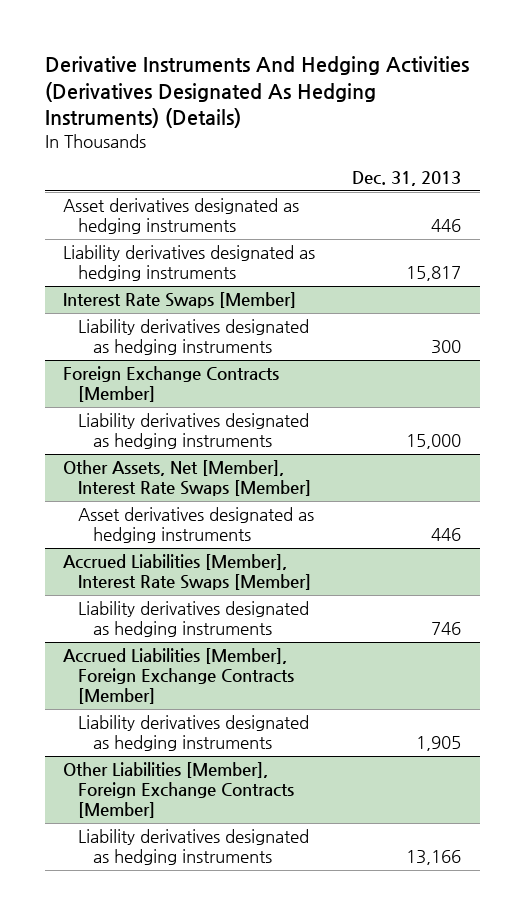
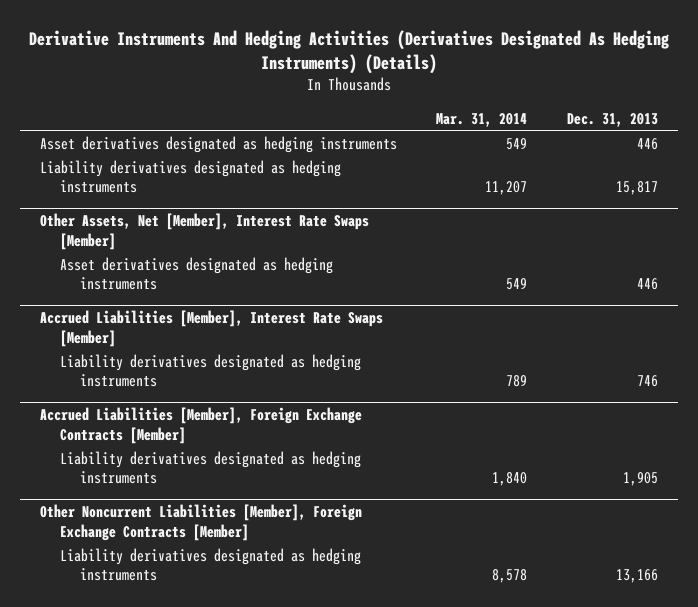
none -> [436,112,528,127] Mar. 31, 2014
[63,292,297,309] Interest Rate Swaps [Member] -> none
[78,319,310,356] Liability derivatives designated as hedging instruments -> none
[63,366,280,403] Foreign Exchange Contracts [Member] -> none
[78,413,310,450] Liability derivatives designated as hedging instruments -> none
[63,762,295,819] Other Liabilities [Member], Foreign Exchange Contracts [Member] -> [39,504,362,541] Other Noncurrent Liabilities [Member], Foreign Exchange Contracts [Member]

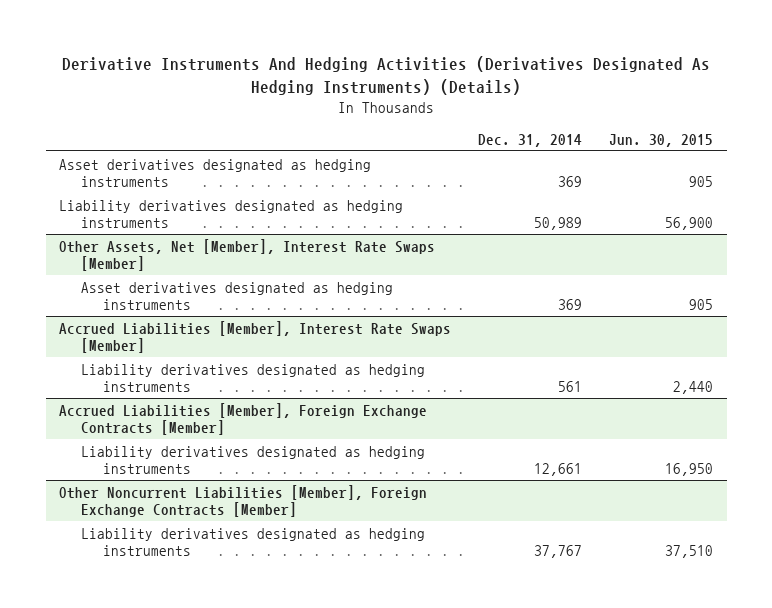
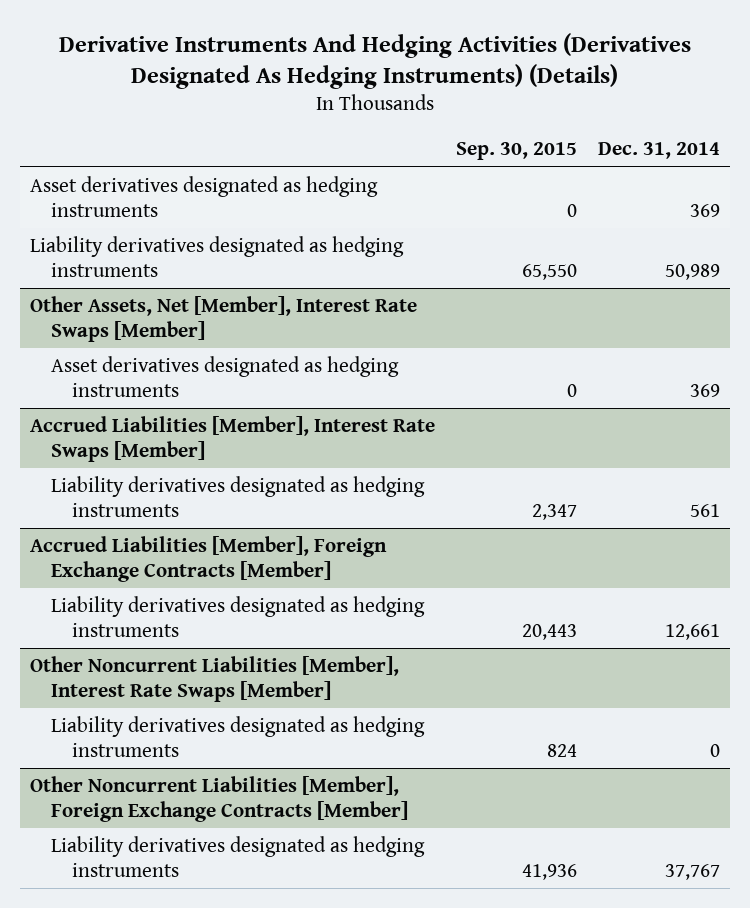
[609,133,714,147] Jun. 30, 2015 -> none
none -> [455,142,577,161] Sep. 30, 2015
none -> [30,656,400,702] Other Noncurrent Liabilities [Member], Interest Rate Swaps [Member]
none -> [51,716,426,757] Liability derivatives designated as hedging instruments

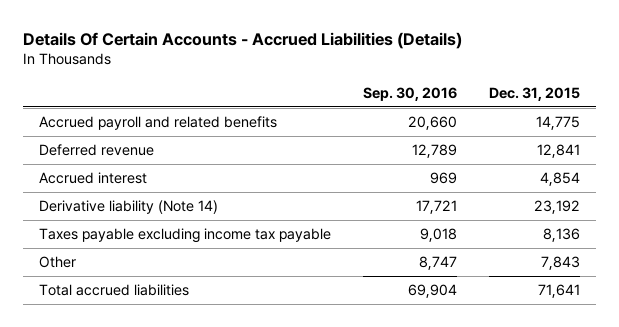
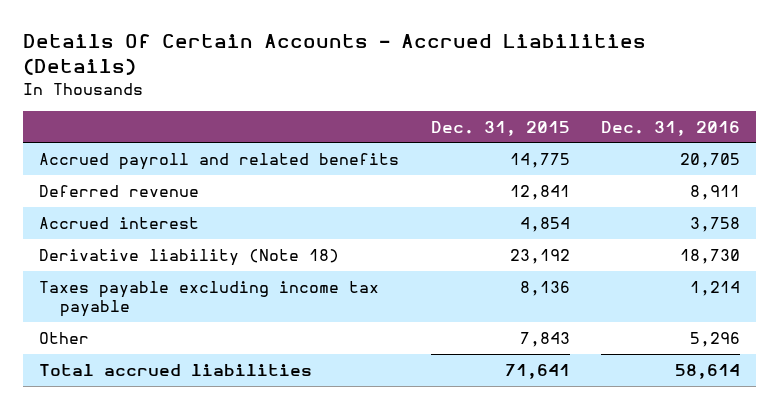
[362,86,457,101] Sep. 30, 2016 -> none
none -> [601,120,741,136] Dec. 31, 2016
[38,200,218,215] Derivative liability (Note 14) -> [39,248,340,266] Derivative liability (Note 18)

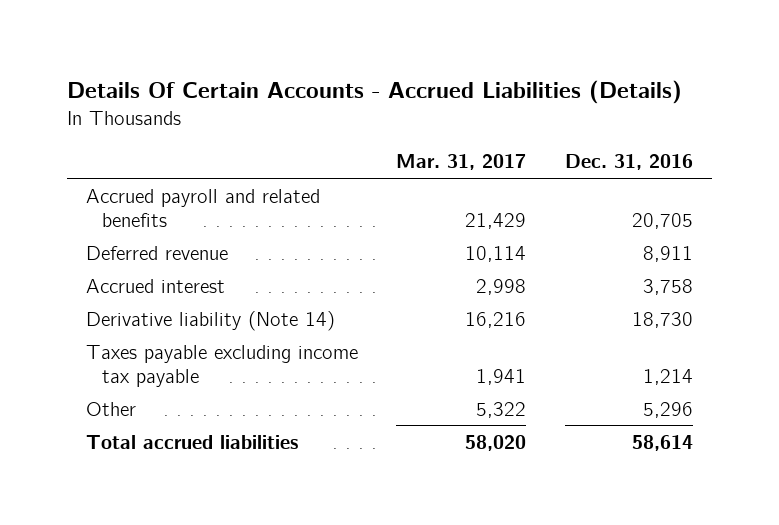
[430,120,570,136] Dec. 31, 2015 -> none
none -> [396,154,527,171] Mar. 31, 2017
[39,248,340,266] Derivative liability (Note 18) -> [85,310,335,331] Derivative liability (Note 14)

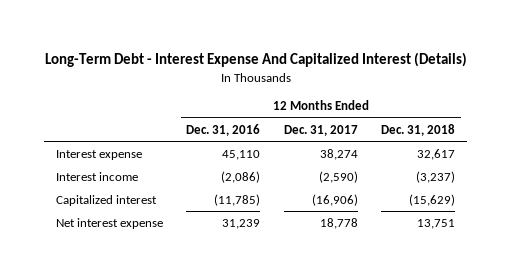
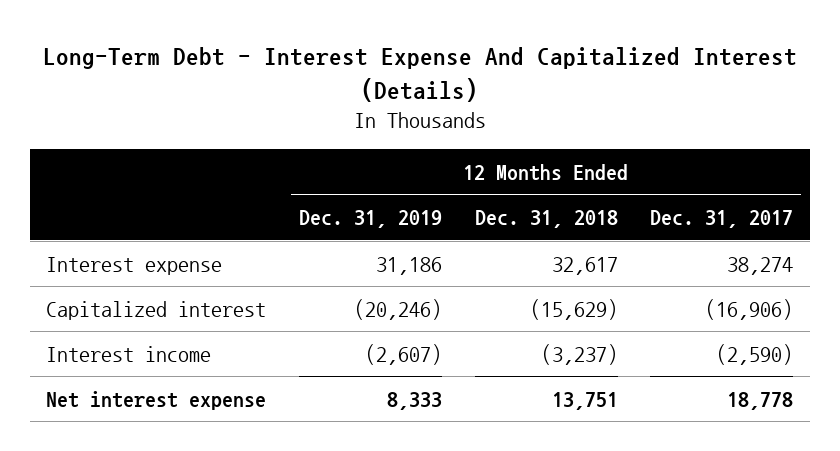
[186,123,261,136] Dec. 31, 2016 -> none
none -> [299,209,443,228] Dec. 31, 2019
[56,171,139,181] Interest income -> [46,345,212,362] Interest income

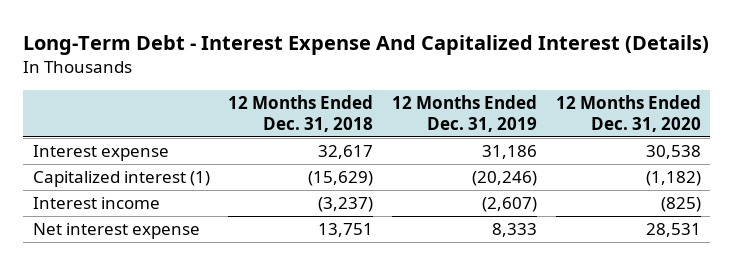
[650,209,794,228] Dec. 31, 2017 -> none
none -> [555,95,701,133] 12 Months Ended Dec. 31, 2020
[46,300,267,320] Capitalized interest -> [32,171,210,188] Capitalized interest (1)

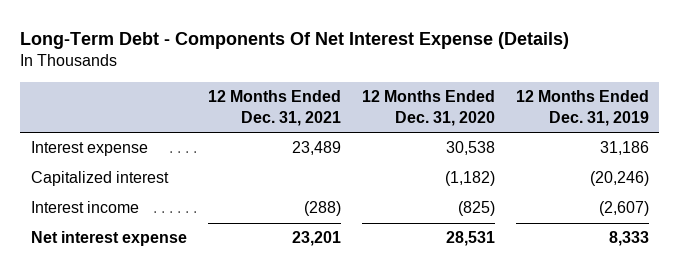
[23,34,710,55] Long-Term Debt - Interest Expense And Capitalized Interest (Details) -> [20,31,570,49] Long-Term Debt - Components Of Net Interest Expense (Details)
[228,95,374,133] 12 Months Ended Dec. 31, 2018 -> none
none -> [207,90,341,126] 12 Months Ended Dec. 31, 2021
[32,171,210,188] Capitalized interest (1) -> [30,171,169,187] Capitalized interest

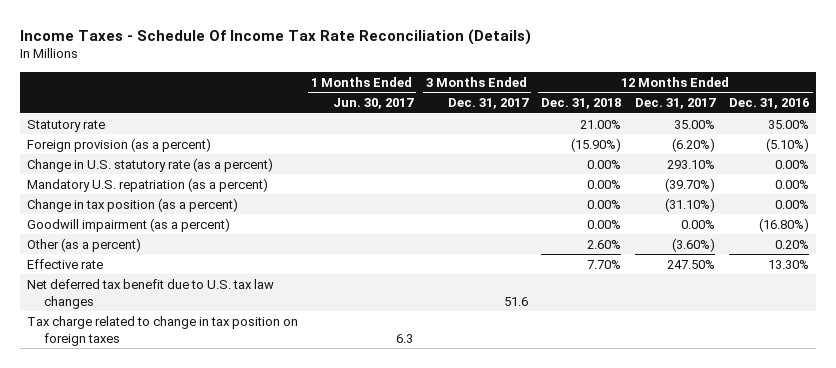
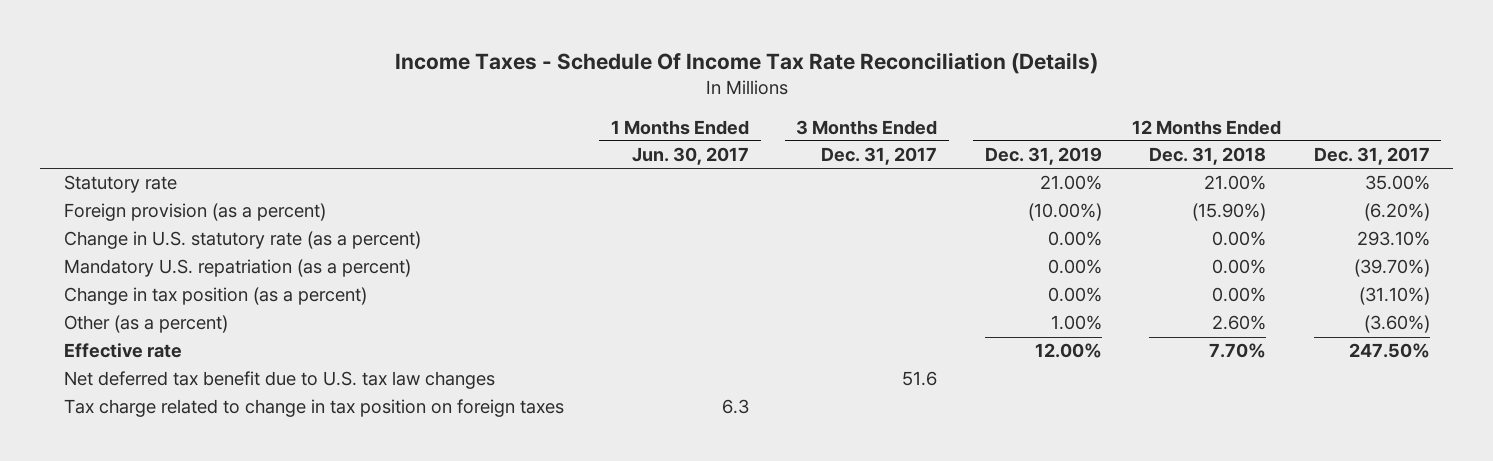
[729,98,810,110] Dec. 31, 2016 -> none
none -> [984,147,1102,166] Dec. 31, 2019
[27,217,231,232] Goodwill impairment (as a percent) -> none

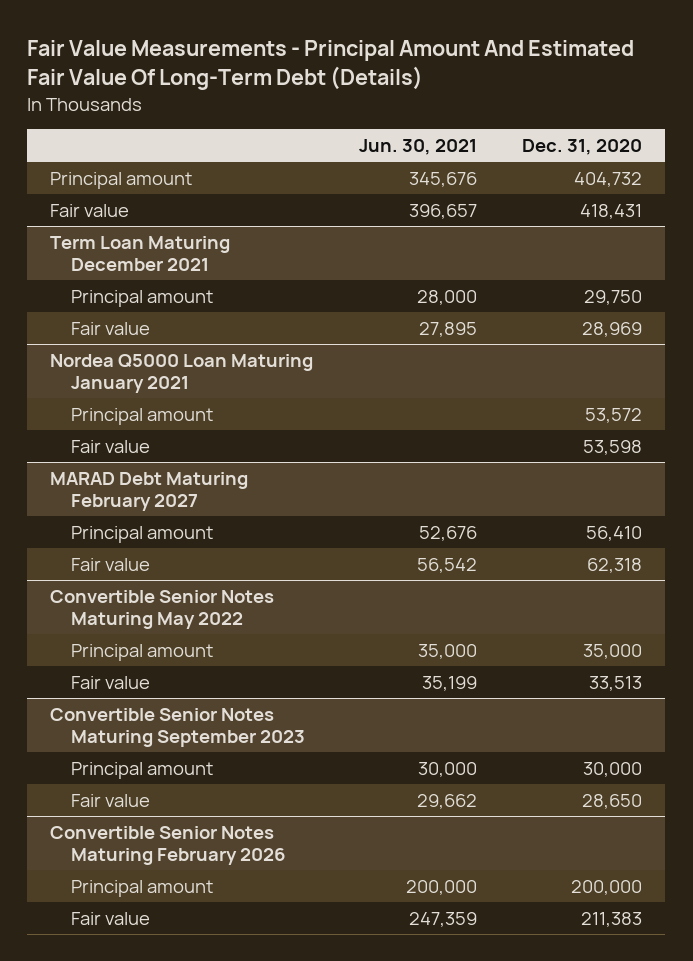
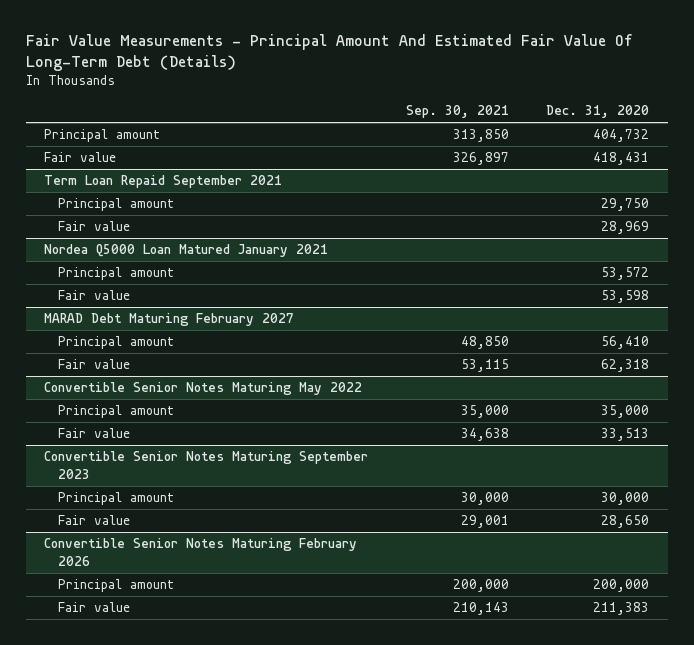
[358,138,477,155] Jun. 30, 2021 -> none
none -> [405,105,509,119] Sep. 30, 2021
[50,235,231,271] Term Loan Maturing December 2021 -> [44,175,283,189] Term Loan Repaid September 2021
[50,353,314,393] Nordea Q5000 Loan Maturing January 2021 -> [44,244,329,258] Nordea Q5000 Loan Matured January 2021

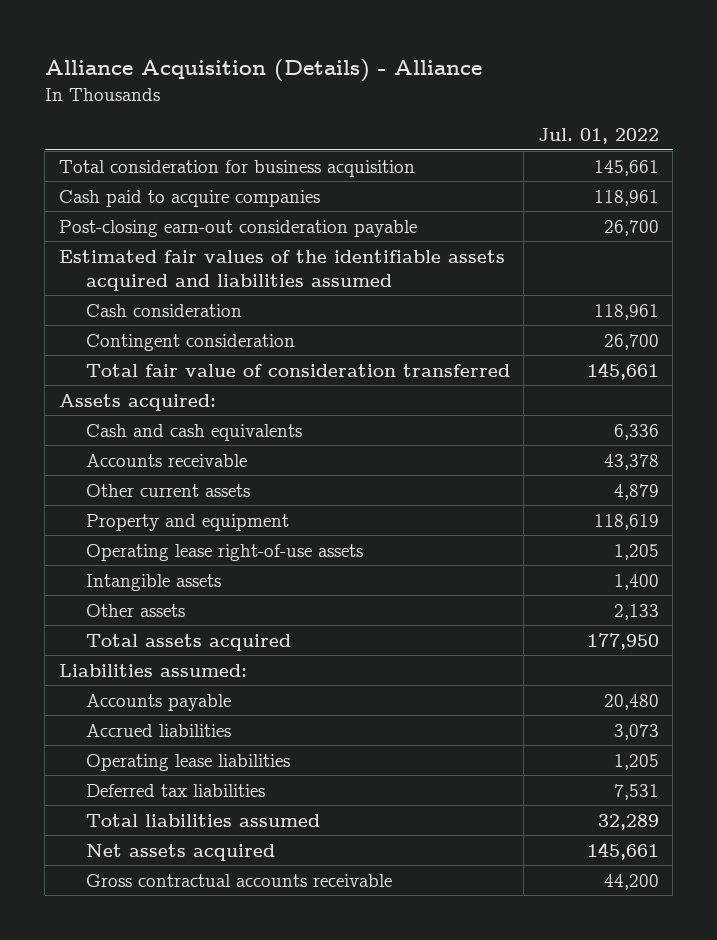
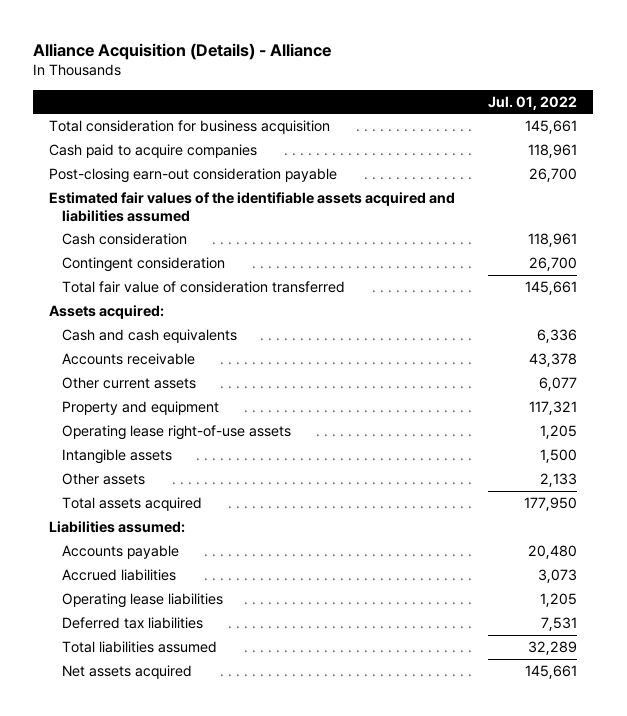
[613,483,659,500] 4,879 -> [539,377,578,392] 6,077
[593,513,659,530] 118,619 -> [529,401,578,416] 117,321
[613,573,659,590] 1,400 -> [540,449,578,464] 1,500
[86,873,393,887] Gross contractual accounts receivable -> none

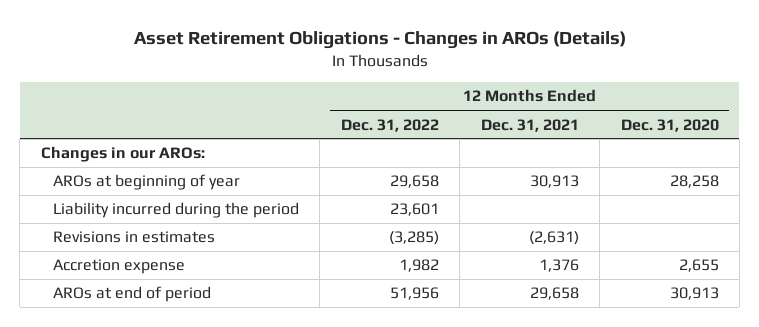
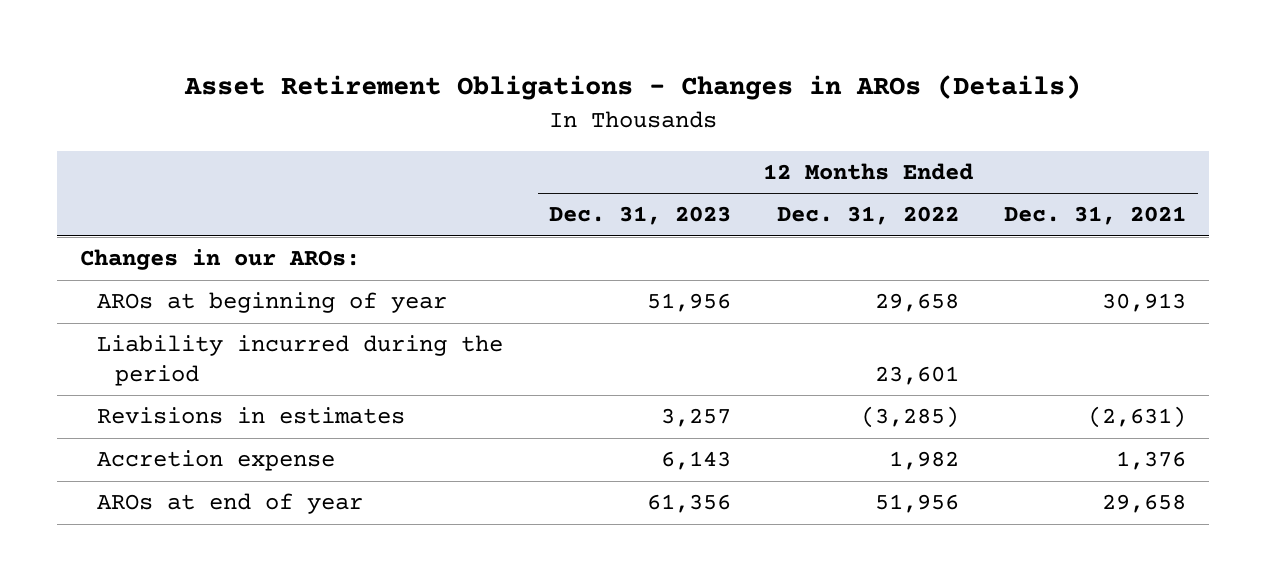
[620,118,719,132] Dec. 31, 2020 -> none
none -> [549,206,732,226] Dec. 31, 2023
[52,286,211,303] AROs at end of period -> [97,493,364,515] AROs at end of year

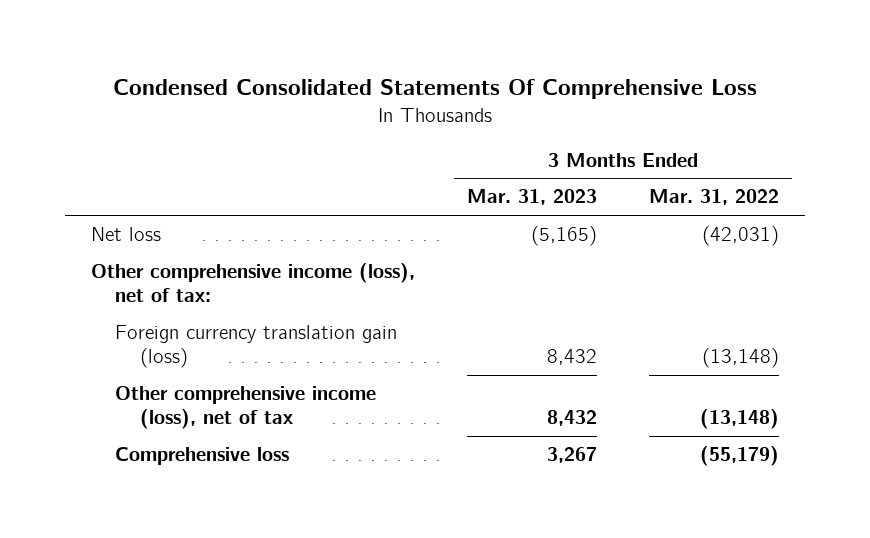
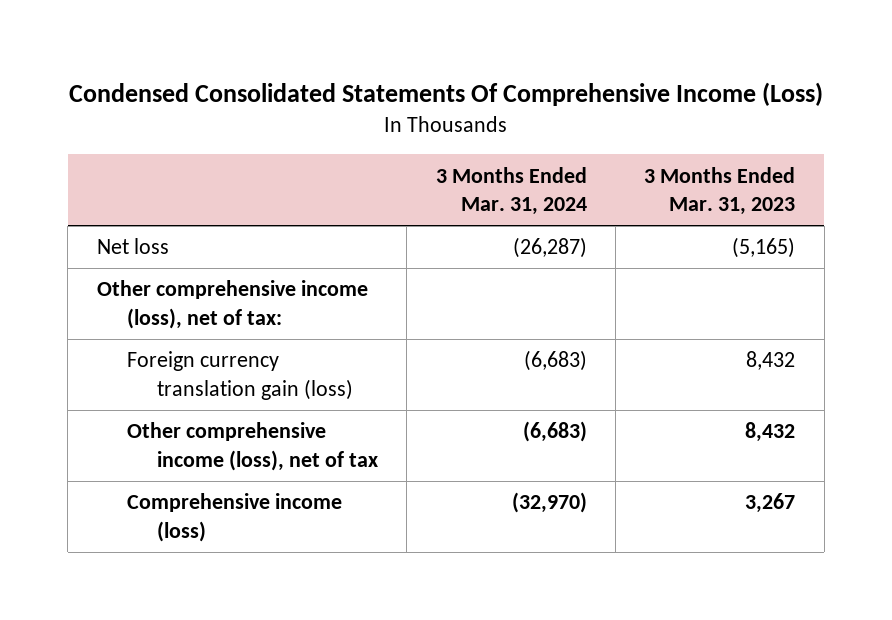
[113,79,758,100] Condensed Consolidated Statements Of Comprehensive Loss -> [69,82,824,107] Condensed Consolidated Statements Of Comprehensive Income (Loss)
[649,189,780,206] Mar. 31, 2022 -> none
none -> [435,166,587,216] 3 Months Ended Mar. 31, 2024
[115,447,290,466] Comprehensive loss -> [126,493,342,542] Comprehensive income (loss)

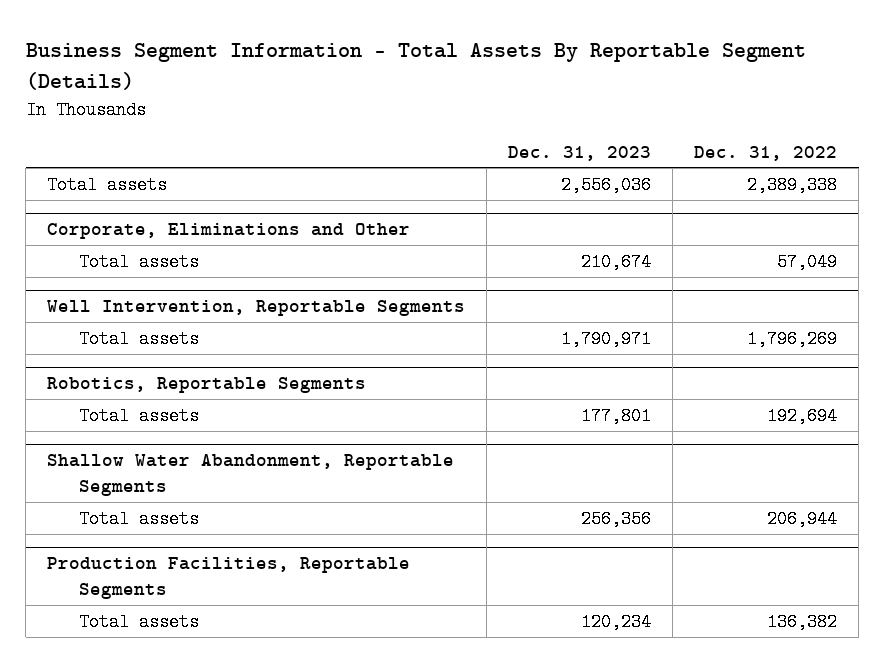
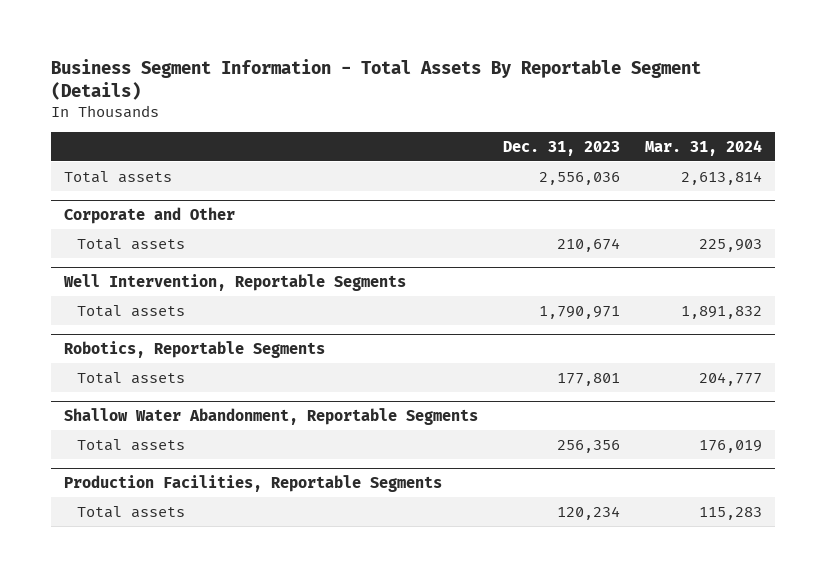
[694,145,838,161] Dec. 31, 2022 -> none
none -> [645,139,763,156] Mar. 31, 2024
[47,223,411,240] Corporate, Eliminations and Other -> [63,206,235,224] Corporate and Other

